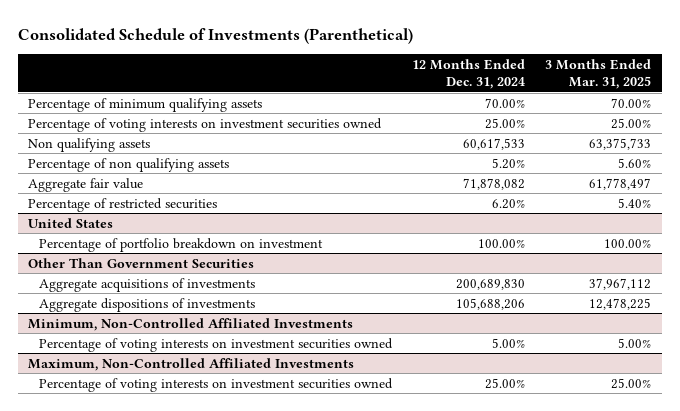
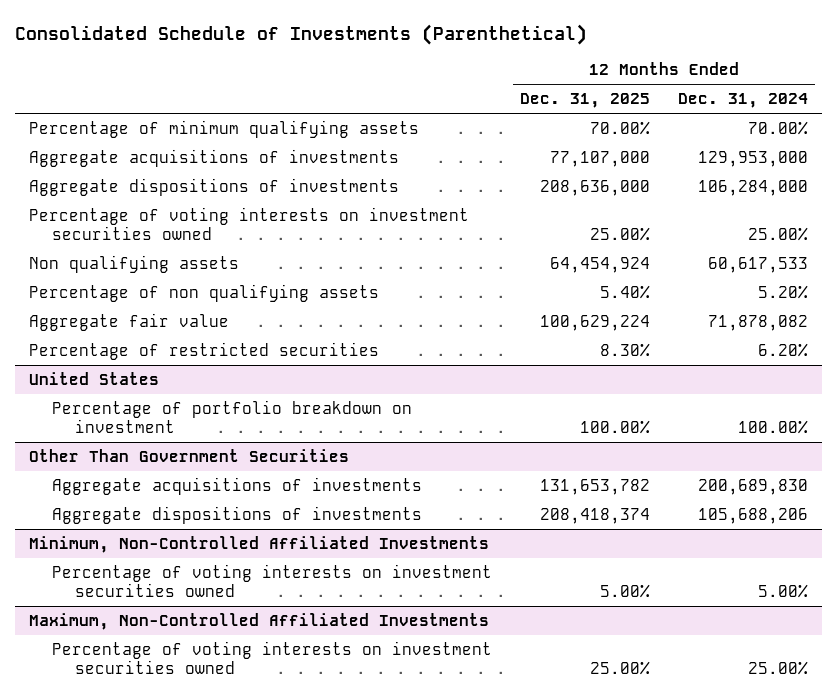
[545,59,652,90] 3 Months Ended Mar. 31, 2025 -> none
none -> [520,93,651,109] Dec. 31, 2025
none -> [29,148,400,167] Aggregate acquisitions of investments
none -> [29,177,400,196] Aggregate dispositions of investments

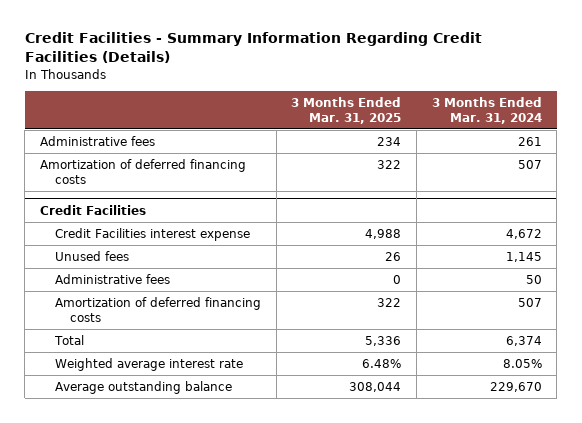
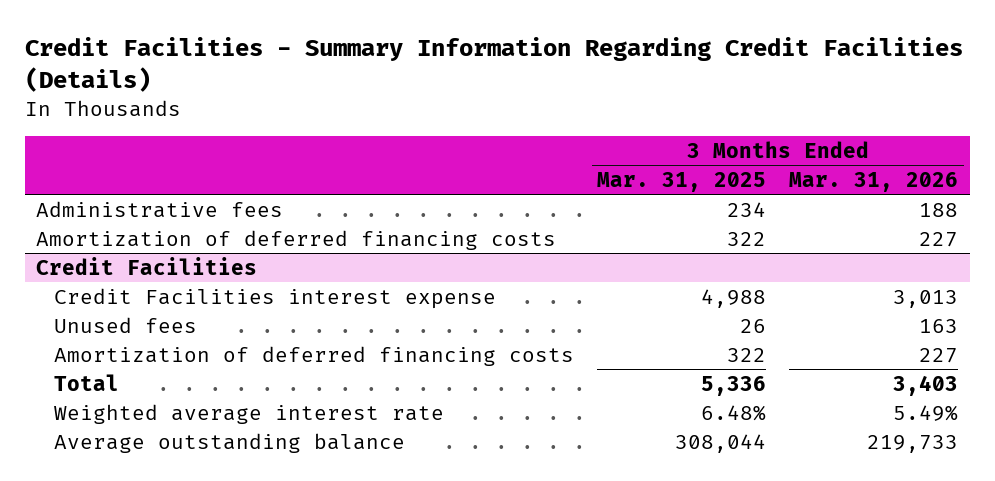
[431,96,542,124] 3 Months Ended Mar. 31, 2024 -> none
none -> [789,171,959,192] Mar. 31, 2026
[55,274,171,285] Administrative fees -> none

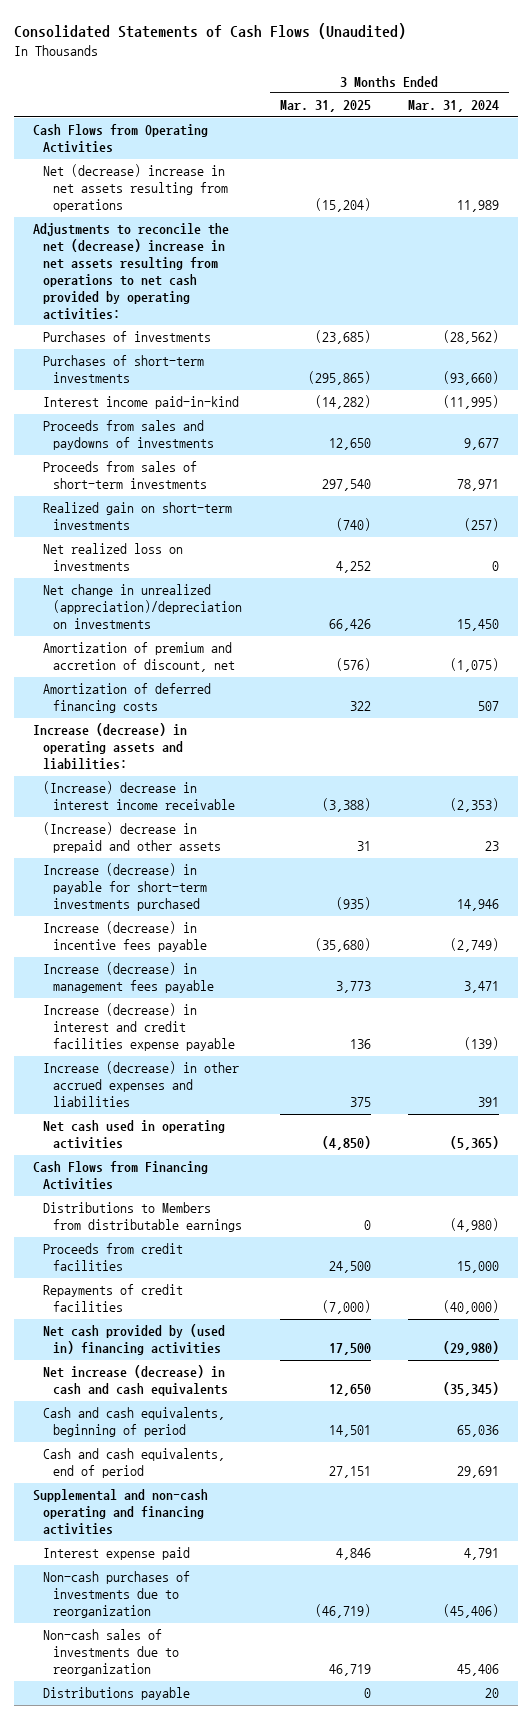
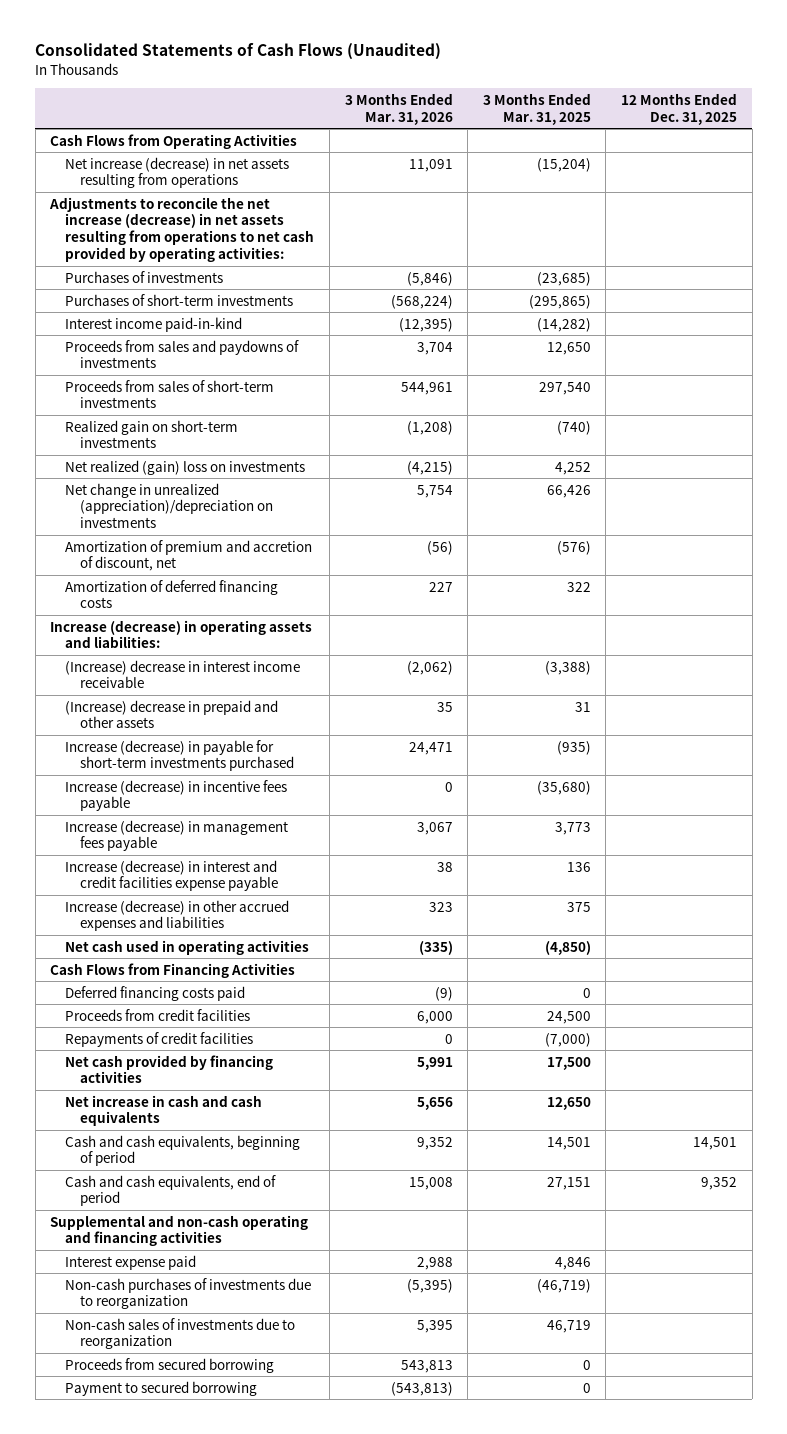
[408,100,500,113] Mar. 31, 2024 -> none
none -> [344,92,453,125] 3 Months Ended Mar. 31, 2026
none -> [620,92,737,125] 12 Months Ended Dec. 31, 2025
[43,164,228,213] Net (decrease) increase in net assets resulting from operations -> [65,156,290,189] Net increase (decrease) in net assets resulting from operations
[33,223,230,320] Adjustments to reconcile the net (decrease) increase in net assets resulting from operations to net cash provided by operating activities: -> [49,196,315,263] Adjustments to reconcile the net increase (decrease) in net assets resulting from operations to net cash provided by operating activities:
[43,543,184,572] Net realized loss on investments -> [65,459,306,475] Net realized (gain) loss on investments
[43,1202,242,1233] Distributions to Members from distributable earnings -> none
none -> [65,985,246,1001] Deferred financing costs paid
[43,1324,226,1356] Net cash provided by (used in) financing activities -> [65,1054,274,1084] Net cash provided by financing activities
[43,1365,228,1397] Net increase (decrease) in cash and cash equivalents -> [65,1094,263,1127] Net increase in cash and cash equivalents
[43,1687,191,1701] Distributions payable -> none
none -> [65,1357,275,1373] Proceeds from secured borrowing
none -> [65,1380,258,1396] Payment to secured borrowing

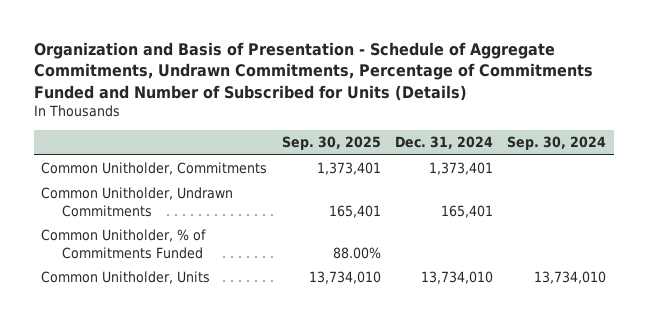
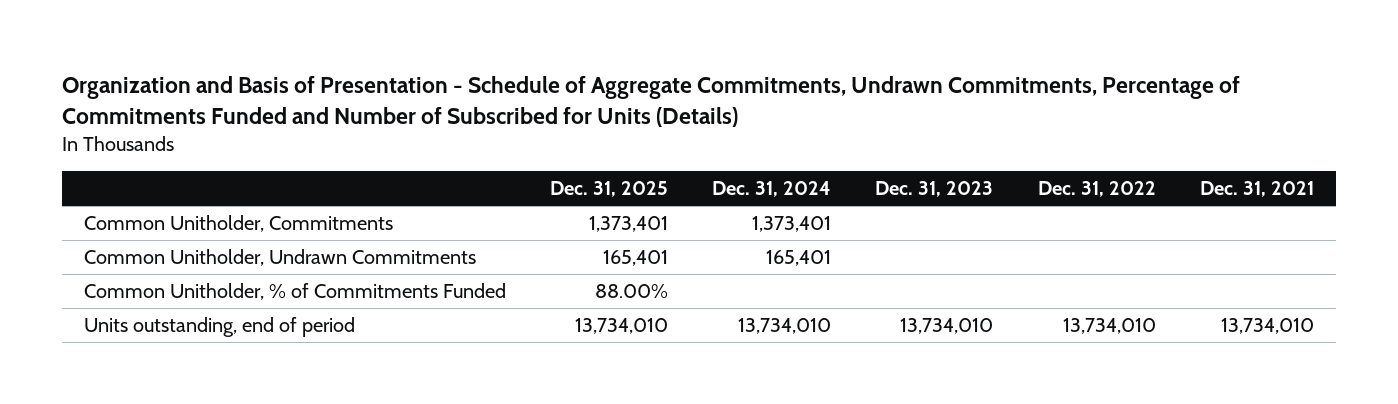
[281,136,381,151] Sep. 30, 2025 -> none
[507,136,607,151] Sep. 30, 2024 -> none
none -> [550,181,669,198] Dec. 31, 2025
none -> [875,181,994,198] Dec. 31, 2023
none -> [1037,181,1156,198] Dec. 31, 2022
none -> [1199,181,1314,198] Dec. 31, 2021
[41,271,211,285] Common Unitholder, Units -> [84,317,356,338] Units outstanding, end of period

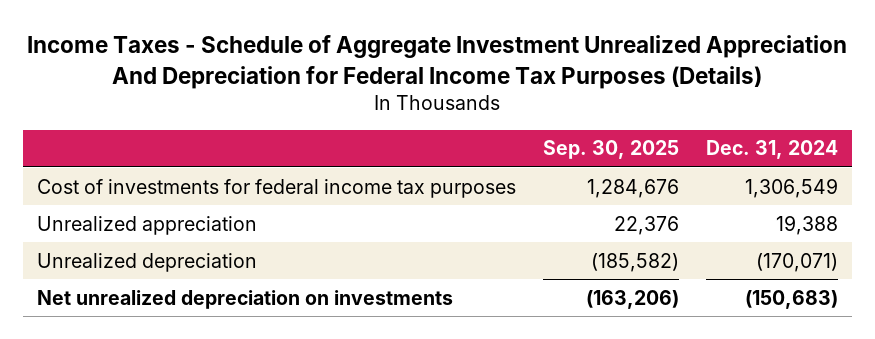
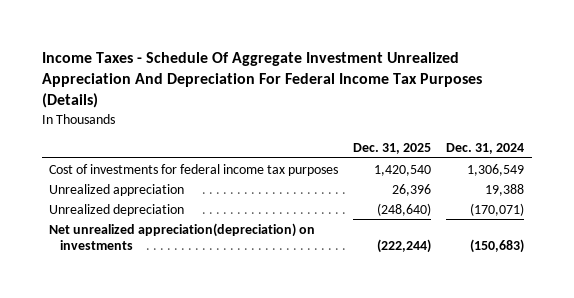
[27,35,848,89] Income Taxes - Schedule of Aggregate Investment Unrealized Appreciation And Depreciation for Federal Income Tax Purposes (Details) -> [41,51,482,109] Income Taxes - Schedule Of Aggregate Investment Unrealized Appreciation And Depreciation For Federal Income Tax Purposes (Details)
[542,140,679,160] Sep. 30, 2025 -> none
none -> [353,143,432,155] Dec. 31, 2025
[36,289,453,309] Net unrealized depreciation on investments -> [49,222,316,251] Net unrealized appreciation(depreciation) on investments

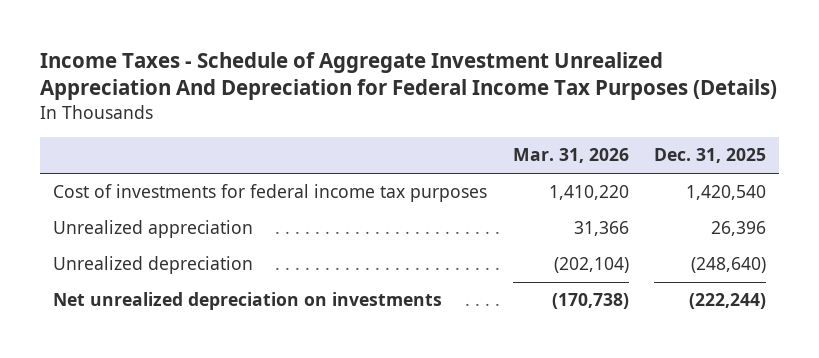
[41,51,482,109] Income Taxes - Schedule Of Aggregate Investment Unrealized Appreciation And Depreciation For Federal Income Tax Purposes (Details) -> [40,51,778,101] Income Taxes - Schedule of Aggregate Investment Unrealized Appreciation And Depreciation for Federal Income Tax Purposes (Details)
[446,143,525,155] Dec. 31, 2024 -> none
none -> [512,148,629,164] Mar. 31, 2026
[49,222,316,251] Net unrealized appreciation(depreciation) on investments -> [52,292,442,311] Net unrealized depreciation on investments

